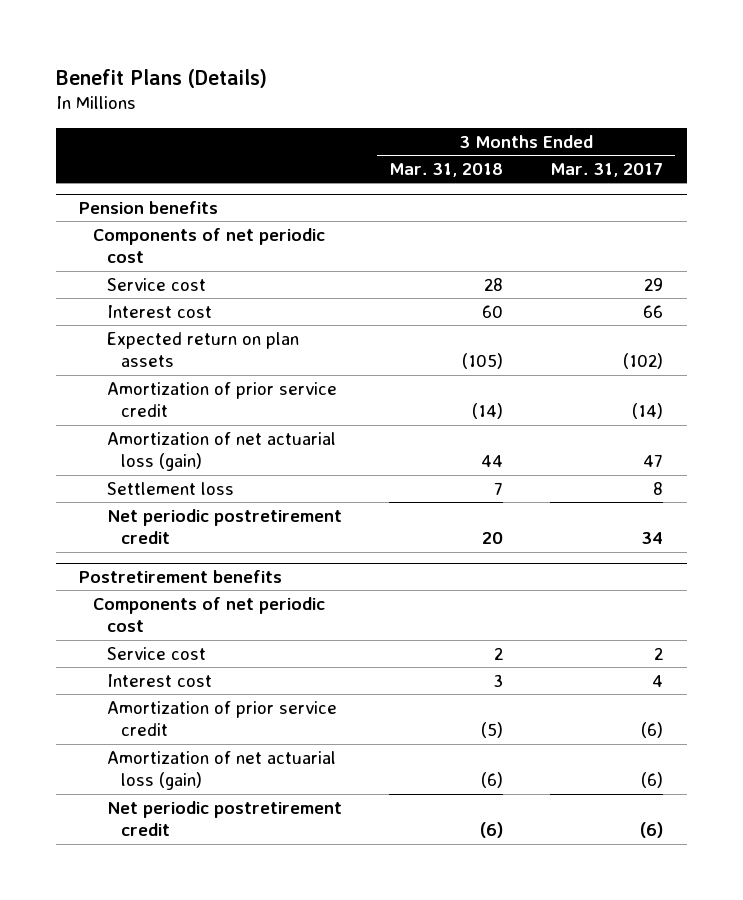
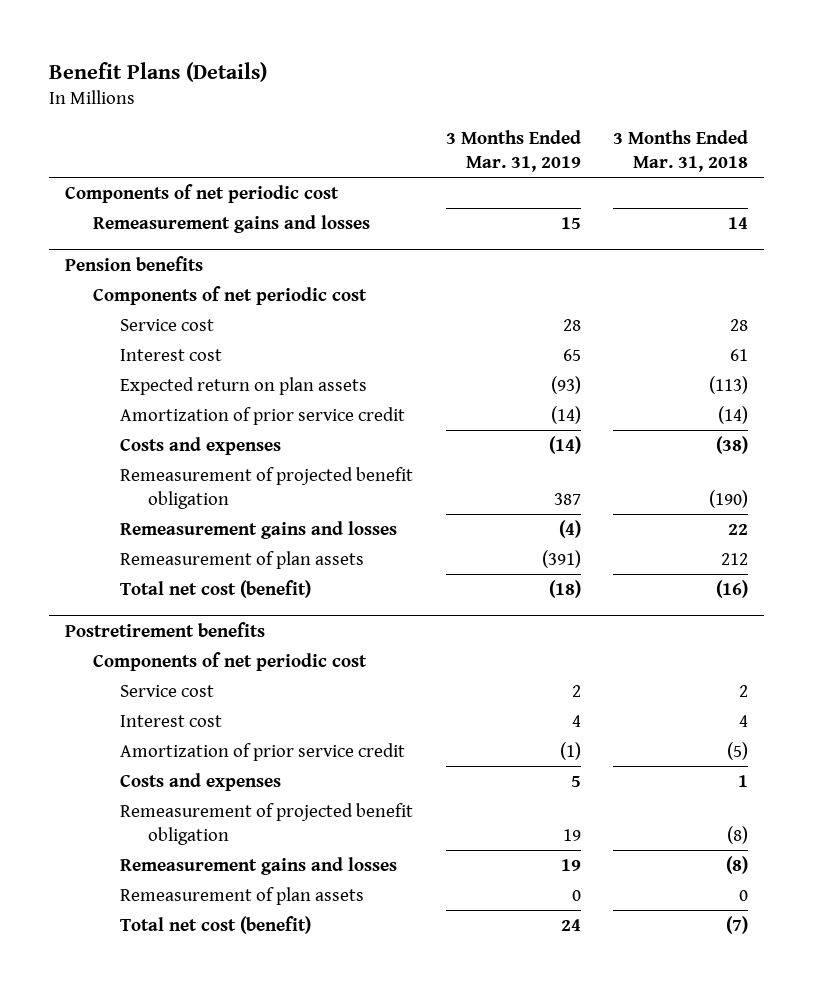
[550,163,664,178] Mar. 31, 2017 -> none
none -> [445,130,581,172] 3 Months Ended Mar. 31, 2019
none -> [65,183,340,203] Components of net periodic cost
none -> [92,214,370,233] Remeasurement gains and losses
[482,304,504,318] 60 -> [729,348,748,361] 61
[462,353,504,370] (105) -> [708,375,748,394] (113)
[106,431,336,472] Amortization of net actuarial loss (gain) -> none
[106,481,234,495] Settlement loss -> none
[106,508,342,545] Net periodic postretirement credit -> none
none -> [120,436,282,455] Costs and expenses
none -> [120,466,414,509] Remeasurement of projected benefit obligation
none -> [120,520,398,539] Remeasurement gains and losses
none -> [120,550,365,569] Remeasurement of plan assets
none -> [120,579,312,598] Total net cost (benefit)
[493,673,504,687] 3 -> [738,714,748,727] 4
[106,750,336,791] Amortization of net actuarial loss (gain) -> none
[106,800,342,837] Net periodic postretirement credit -> none
none -> [120,772,282,791] Costs and expenses
none -> [120,802,414,845] Remeasurement of projected benefit obligation
none -> [120,856,398,875] Remeasurement gains and losses
none -> [120,886,365,905] Remeasurement of plan assets
none -> [120,915,312,934] Total net cost (benefit)

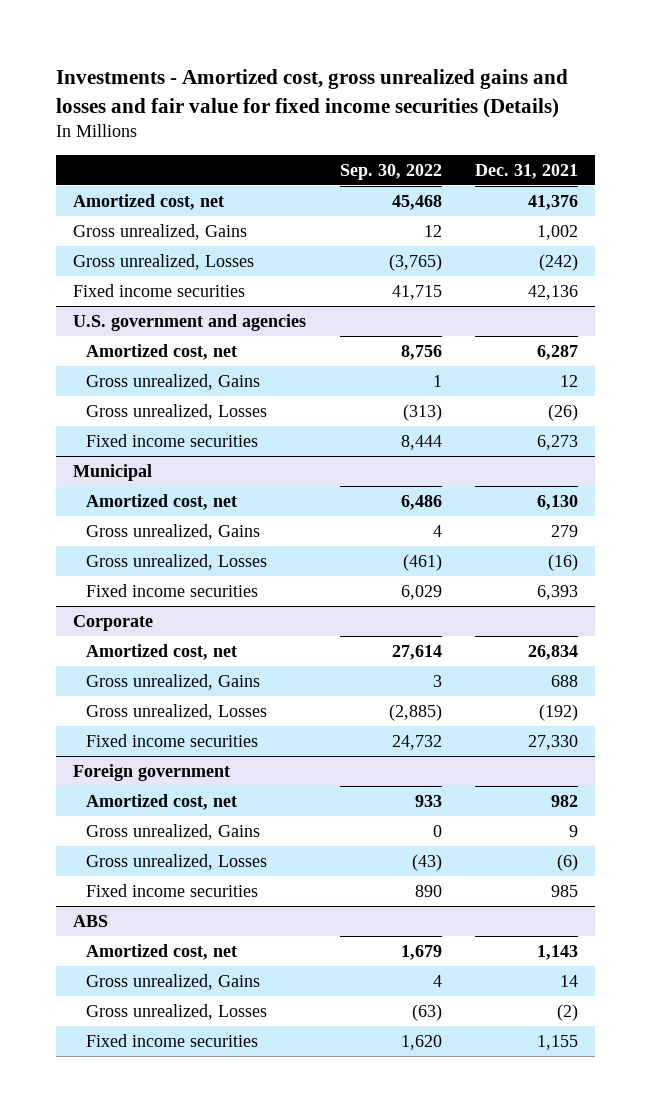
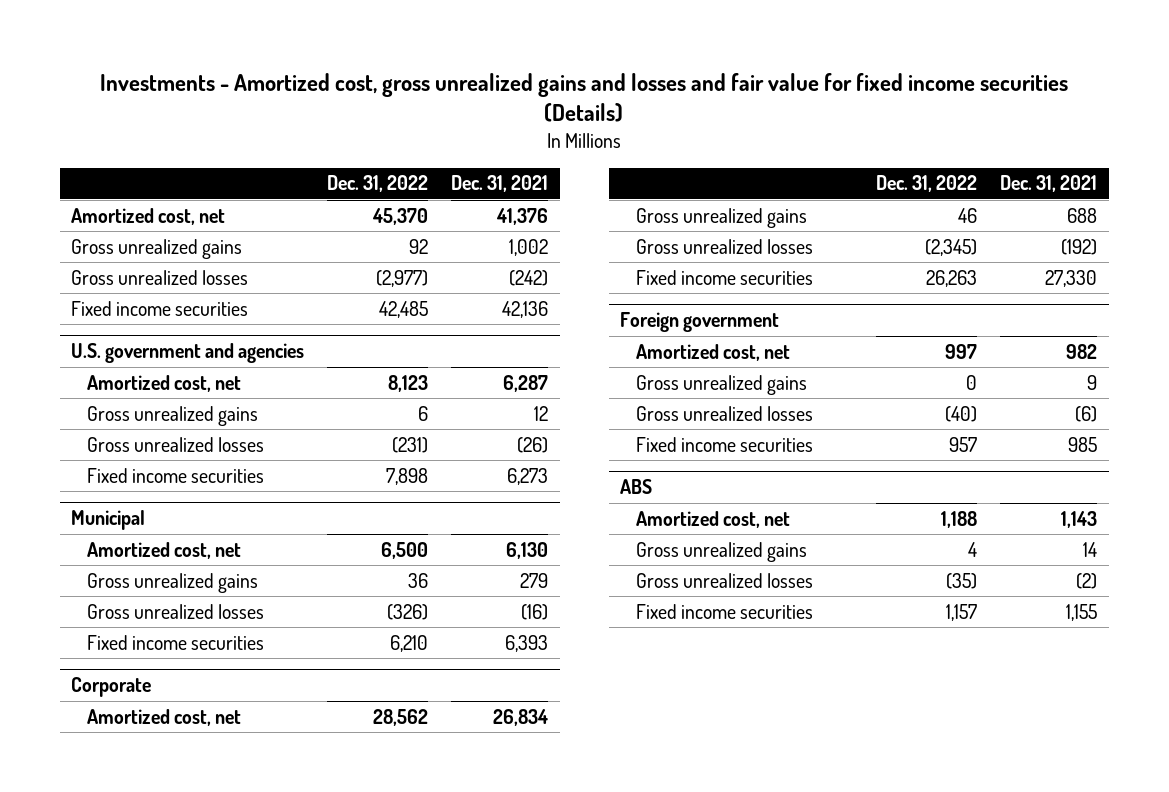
[339,163,442,180] Sep. 30, 2022 -> none
none -> [327,175,429,193] Dec. 31, 2022
[73,223,248,240] Gross unrealized, Gains -> [71,238,243,259] Gross unrealized gains
[73,253,255,270] Gross unrealized, Losses -> [71,269,249,285] Gross unrealized losses
[86,373,261,390] Gross unrealized, Gains -> [87,405,259,426] Gross unrealized gains
[86,403,268,420] Gross unrealized, Losses -> [87,436,265,452] Gross unrealized losses
[86,523,261,540] Gross unrealized, Gains -> [87,572,259,593] Gross unrealized gains
[86,553,268,570] Gross unrealized, Losses -> [87,603,265,619] Gross unrealized losses
[86,673,261,690] Gross unrealized, Gains -> [636,207,808,228] Gross unrealized gains
[86,703,268,720] Gross unrealized, Losses -> [636,238,814,254] Gross unrealized losses
[86,823,261,840] Gross unrealized, Gains -> [636,374,808,395] Gross unrealized gains
[86,853,268,870] Gross unrealized, Losses -> [636,405,814,421] Gross unrealized losses
[86,973,261,990] Gross unrealized, Gains -> [636,541,808,562] Gross unrealized gains
[86,1003,268,1020] Gross unrealized, Losses -> [636,572,814,588] Gross unrealized losses

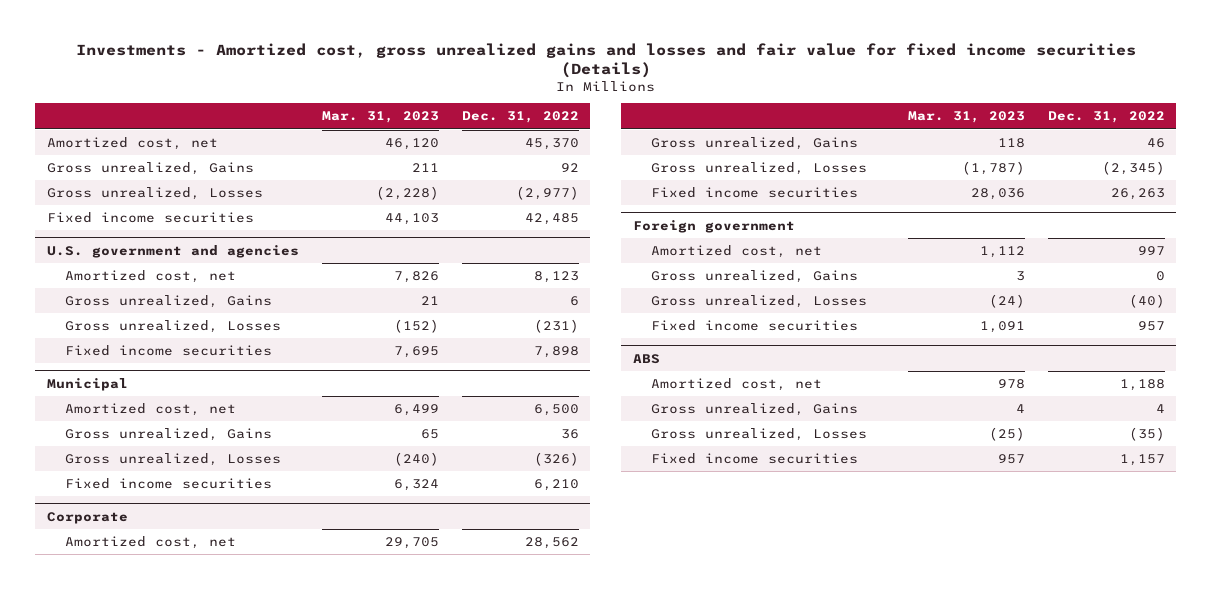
[451,175,549,193] Dec. 31, 2021 -> none
none -> [321,111,439,124] Mar. 31, 2023
[71,238,243,259] Gross unrealized gains -> [46,162,254,176] Gross unrealized, Gains
[71,269,249,285] Gross unrealized losses -> [46,187,263,201] Gross unrealized, Losses
[87,405,259,426] Gross unrealized gains -> [64,295,272,309] Gross unrealized, Gains
[87,436,265,452] Gross unrealized losses -> [64,320,281,334] Gross unrealized, Losses
[87,572,259,593] Gross unrealized gains -> [64,428,272,442] Gross unrealized, Gains
[87,603,265,619] Gross unrealized losses -> [64,453,281,467] Gross unrealized, Losses
[636,207,808,228] Gross unrealized gains -> [650,137,858,151] Gross unrealized, Gains
[636,238,814,254] Gross unrealized losses -> [650,162,867,176] Gross unrealized, Losses
[636,374,808,395] Gross unrealized gains -> [650,270,858,284] Gross unrealized, Gains
[636,405,814,421] Gross unrealized losses -> [650,295,867,309] Gross unrealized, Losses
[636,541,808,562] Gross unrealized gains -> [650,403,858,417] Gross unrealized, Gains
[636,572,814,588] Gross unrealized losses -> [650,428,867,442] Gross unrealized, Losses

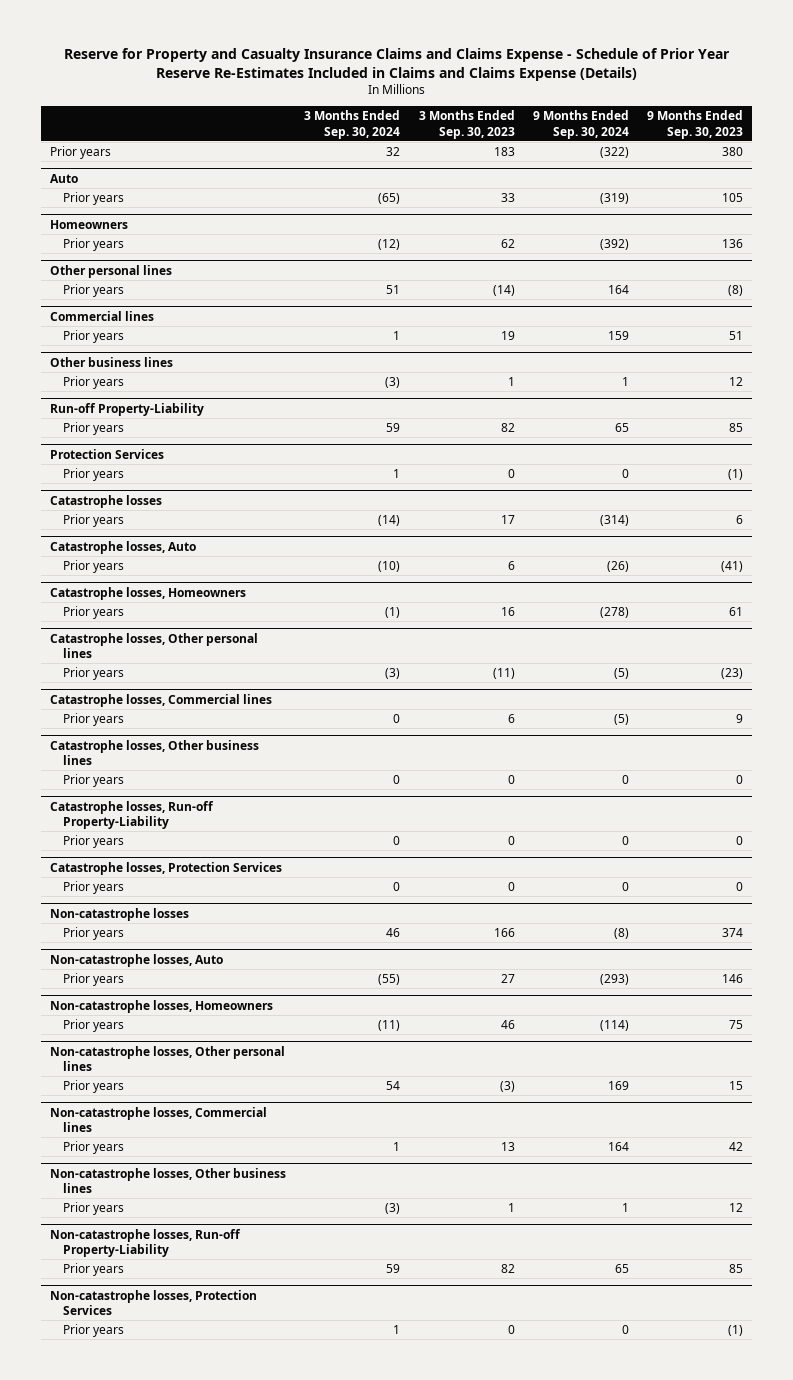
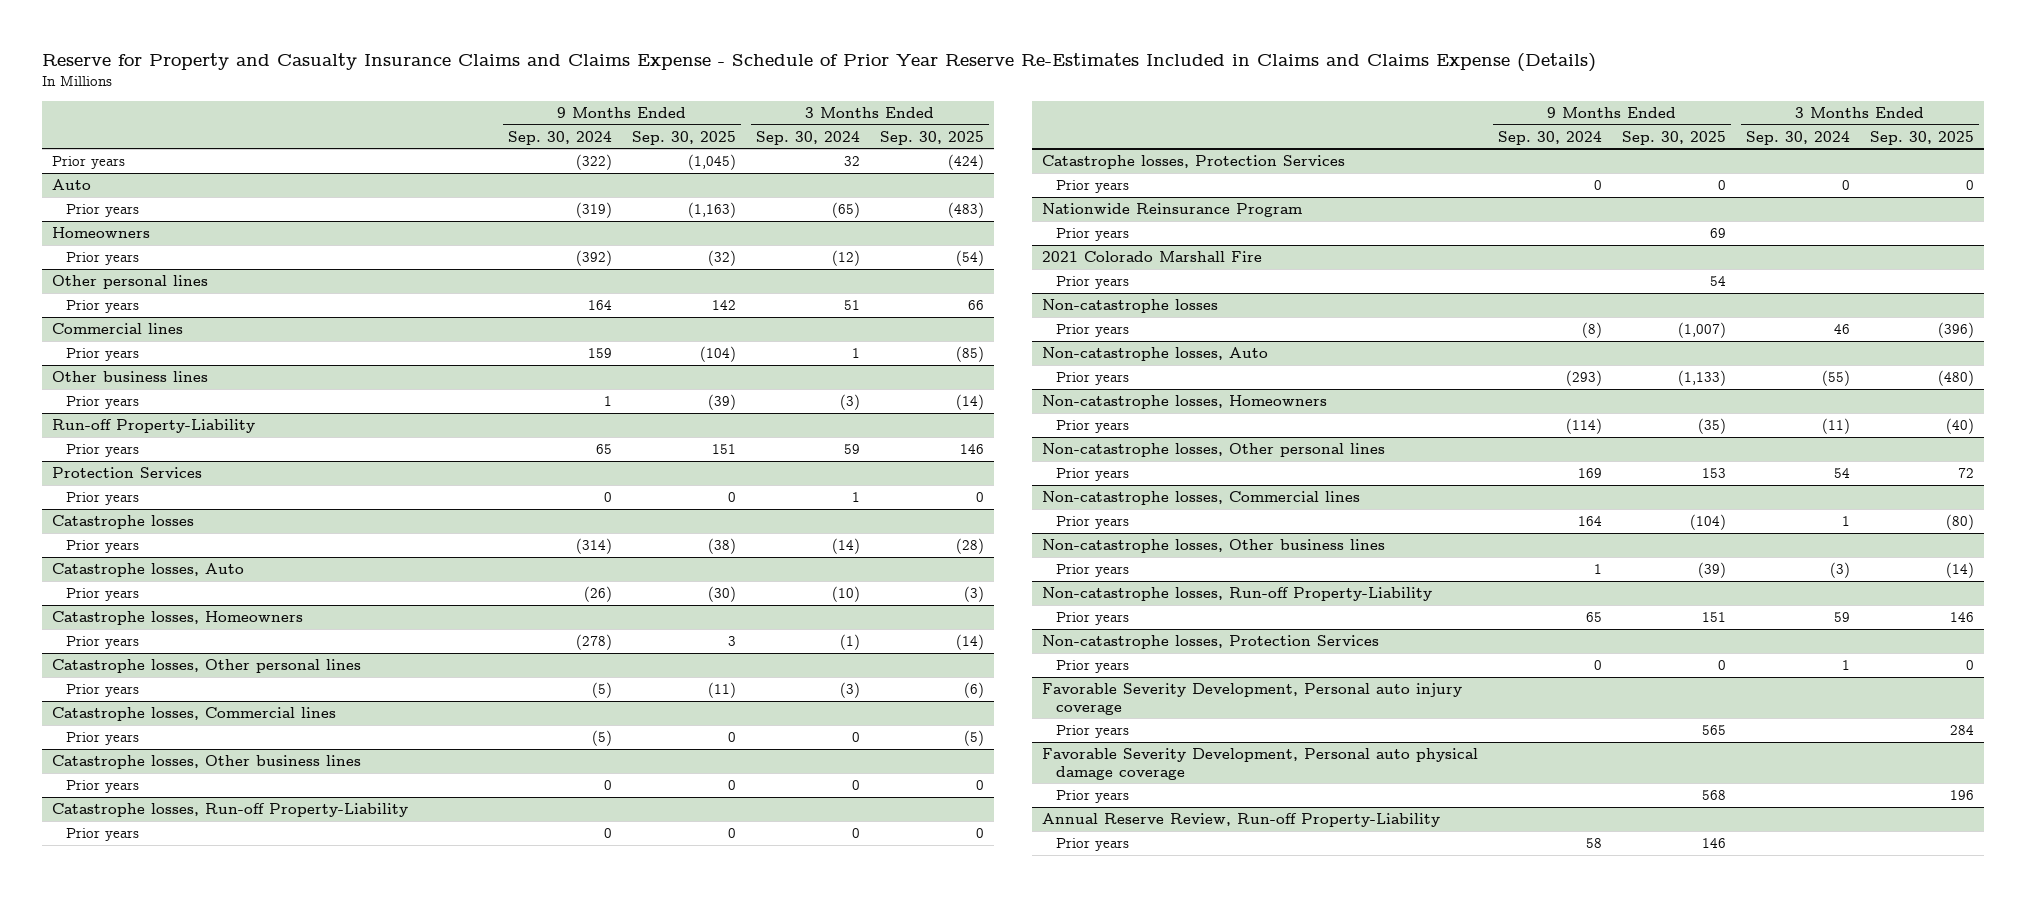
[418,110,515,139] 3 Months Ended Sep. 30, 2023 -> none
[647,110,744,139] 9 Months Ended Sep. 30, 2023 -> none
none -> [631,130,736,145] Sep. 30, 2025
none -> [879,130,984,145] Sep. 30, 2025
none -> [1041,203,1302,218] Nationwide Reinsurance Program
none -> [1055,228,1129,242] Prior years
none -> [1041,251,1262,263] 2021 Colorado Marshall Fire
none -> [1055,276,1129,290] Prior years
none -> [1041,683,1462,715] Favorable Severity Development, Personal auto injury coverage
none -> [1055,725,1129,739] Prior years
none -> [1041,748,1478,780] Favorable Severity Development, Personal auto physical damage coverage
none -> [1055,790,1129,804] Prior years
none -> [1041,813,1440,828] Annual Reserve Review, Run-off Property-Liability
none -> [1055,838,1129,852] Prior years

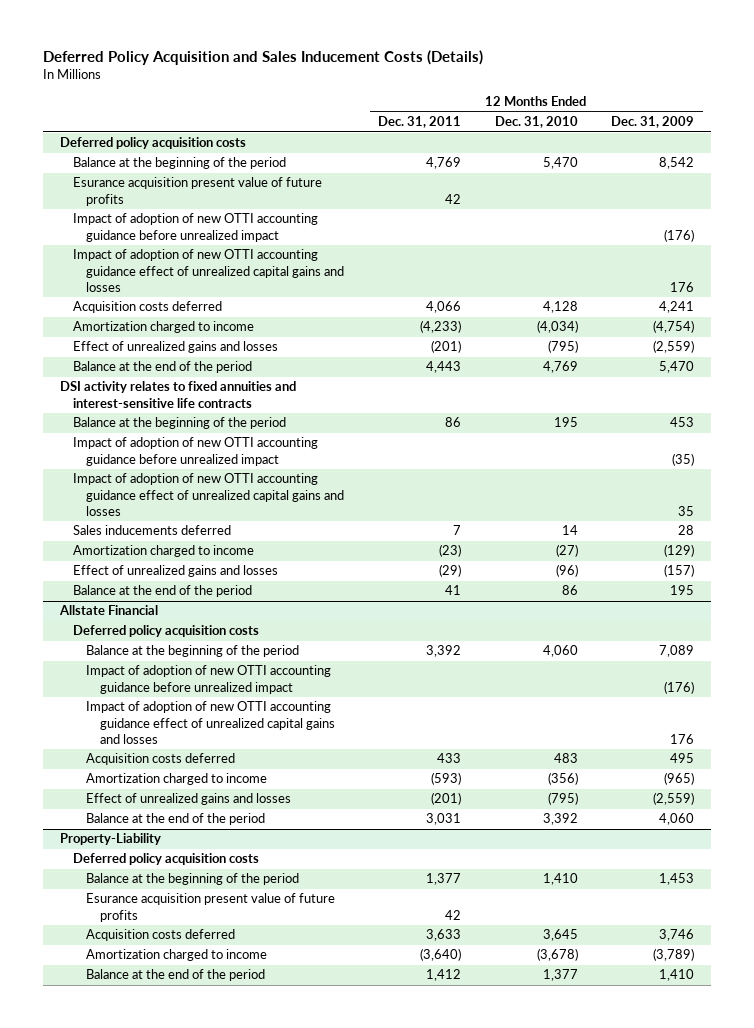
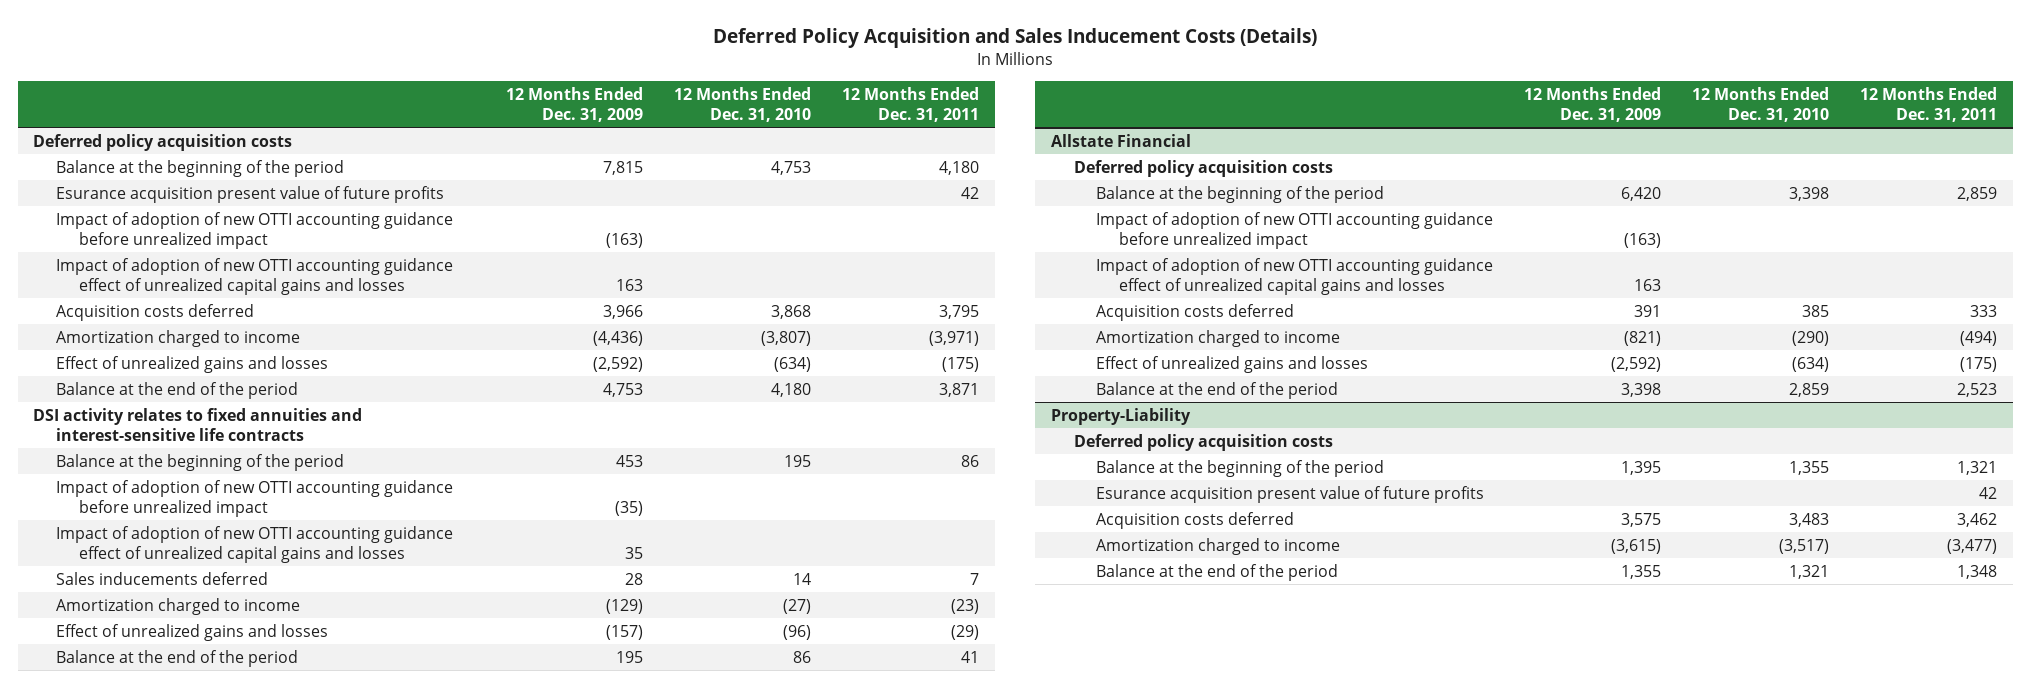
[425,157,461,170] 4,769 -> [939,160,980,175] 4,180
[542,157,578,170] 5,470 -> [771,160,812,175] 4,753
[659,157,695,170] 8,542 -> [603,160,644,175] 7,815
[664,228,695,242] (176) -> [606,233,644,249] (163)
[670,282,695,293] 176 -> [616,279,644,292] 163
[425,301,461,314] 4,066 -> [939,304,980,319] 3,795
[542,301,578,314] 4,128 -> [771,304,812,319] 3,868
[659,301,695,314] 4,241 -> [603,304,644,319] 3,966
[419,320,461,334] (4,233) -> [929,330,980,346] (3,971)
[536,320,578,334] (4,034) -> [761,330,812,346] (3,807)
[653,320,695,334] (4,754) -> [593,330,644,346] (4,436)
[430,340,461,354] (201) -> [942,356,980,372] (175)
[547,340,578,354] (795) -> [774,356,812,372] (634)
[653,340,695,354] (2,559) -> [593,356,644,372] (2,592)
[425,361,461,374] 4,443 -> [939,382,980,397] 3,871
[542,361,578,374] 4,769 -> [771,382,812,397] 4,180
[659,361,695,374] 5,470 -> [603,382,644,397] 4,753
[425,645,461,658] 3,392 -> [1957,186,1998,201] 2,859
[542,645,578,658] 4,060 -> [1789,186,1830,201] 3,398
[659,645,695,658] 7,089 -> [1621,186,1662,201] 6,420
[664,680,695,694] (176) -> [1624,233,1662,249] (163)
[670,734,695,745] 176 -> [1634,279,1662,292] 163
[436,753,461,764] 433 -> [1970,304,1998,317] 333
[553,753,578,764] 483 -> [1802,304,1830,317] 385
[670,753,695,764] 495 -> [1634,304,1662,317] 391
[430,772,461,786] (593) -> [1960,330,1998,346] (494)
[547,772,578,786] (356) -> [1792,330,1830,346] (290)
[664,772,695,786] (965) -> [1624,330,1662,346] (821)
[430,792,461,806] (201) -> [1960,356,1998,372] (175)
[547,792,578,806] (795) -> [1792,356,1830,372] (634)
[653,792,695,806] (2,559) -> [1611,356,1662,372] (2,592)
[425,813,461,826] 3,031 -> [1957,382,1998,397] 2,523
[542,813,578,826] 3,392 -> [1789,382,1830,397] 2,859
[659,813,695,826] 4,060 -> [1621,382,1662,397] 3,398
[425,873,461,886] 1,377 -> [1957,460,1998,475] 1,321
[542,873,578,886] 1,410 -> [1789,460,1830,475] 1,355
[659,873,695,886] 1,453 -> [1621,460,1662,475] 1,395
[425,929,461,942] 3,633 -> [1957,512,1998,527] 3,462
[542,929,578,942] 3,645 -> [1789,512,1830,527] 3,483
[659,929,695,942] 3,746 -> [1621,512,1662,527] 3,575
[419,948,461,962] (3,640) -> [1947,538,1998,554] (3,477)
[536,948,578,962] (3,678) -> [1779,538,1830,554] (3,517)
[653,948,695,962] (3,789) -> [1611,538,1662,554] (3,615)
[425,969,461,982] 1,412 -> [1957,564,1998,579] 1,348
[542,969,578,982] 1,377 -> [1789,564,1830,579] 1,321
[659,969,695,982] 1,410 -> [1621,564,1662,579] 1,355

